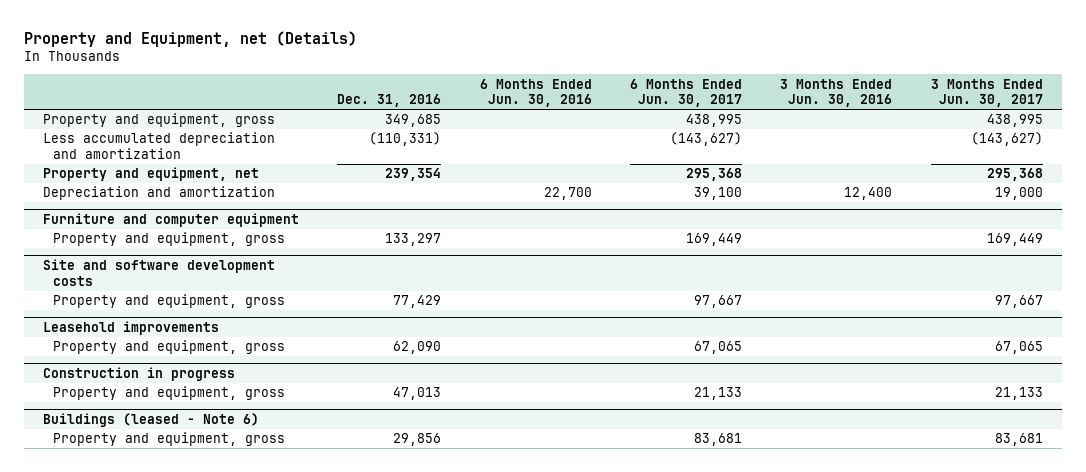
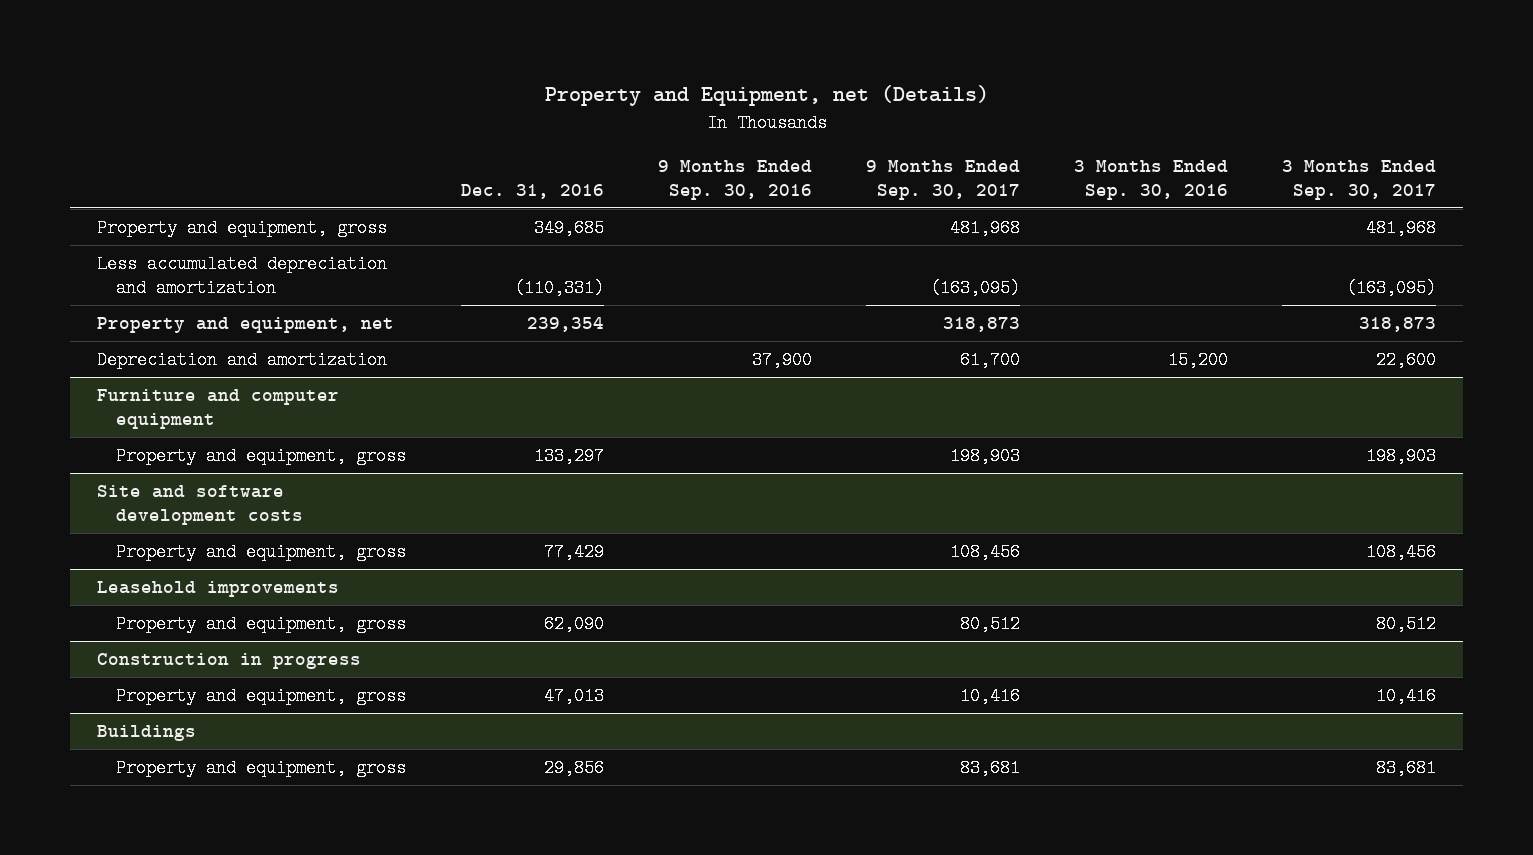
[479,78,592,108] 6 Months Ended Jun. 30, 2016 -> none
[629,78,742,108] 6 Months Ended Jun. 30, 2017 -> none
[780,78,893,108] 3 Months Ended Jun. 30, 2016 -> none
[930,78,1043,108] 3 Months Ended Jun. 30, 2017 -> none
none -> [657,160,812,200] 9 Months Ended Sep. 30, 2016
none -> [865,160,1020,200] 9 Months Ended Sep. 30, 2017
none -> [1074,160,1229,200] 3 Months Ended Sep. 30, 2016
none -> [1282,160,1437,200] 3 Months Ended Sep. 30, 2017
[43,413,260,428] Buildings (leased - Note 6) -> [96,725,196,742] Buildings

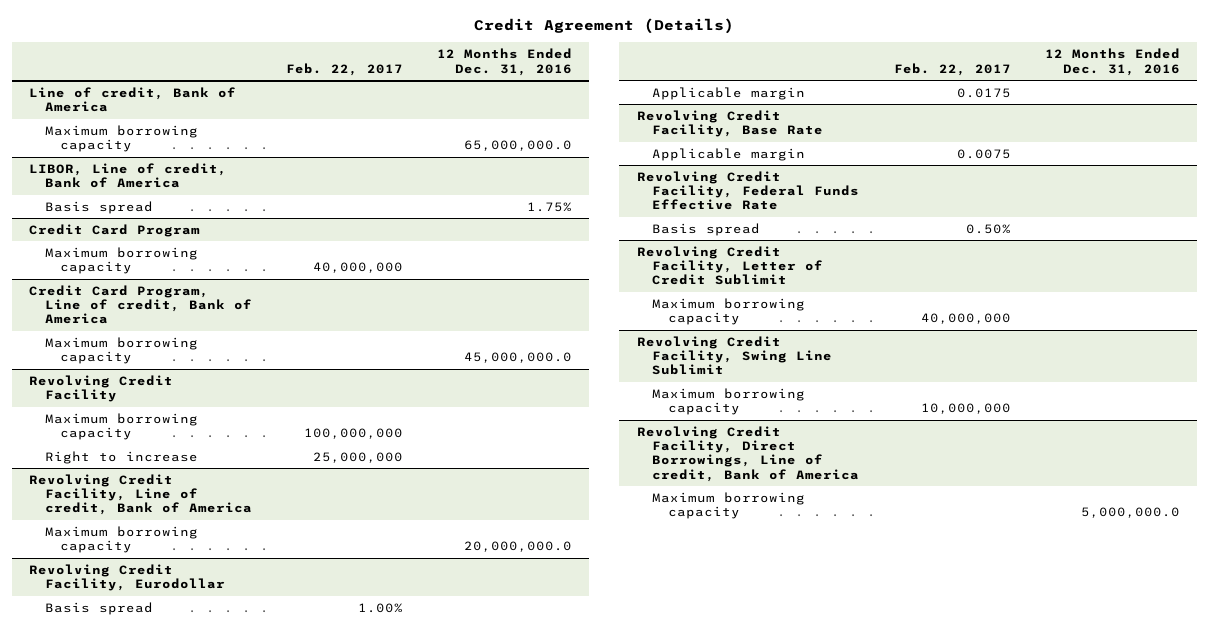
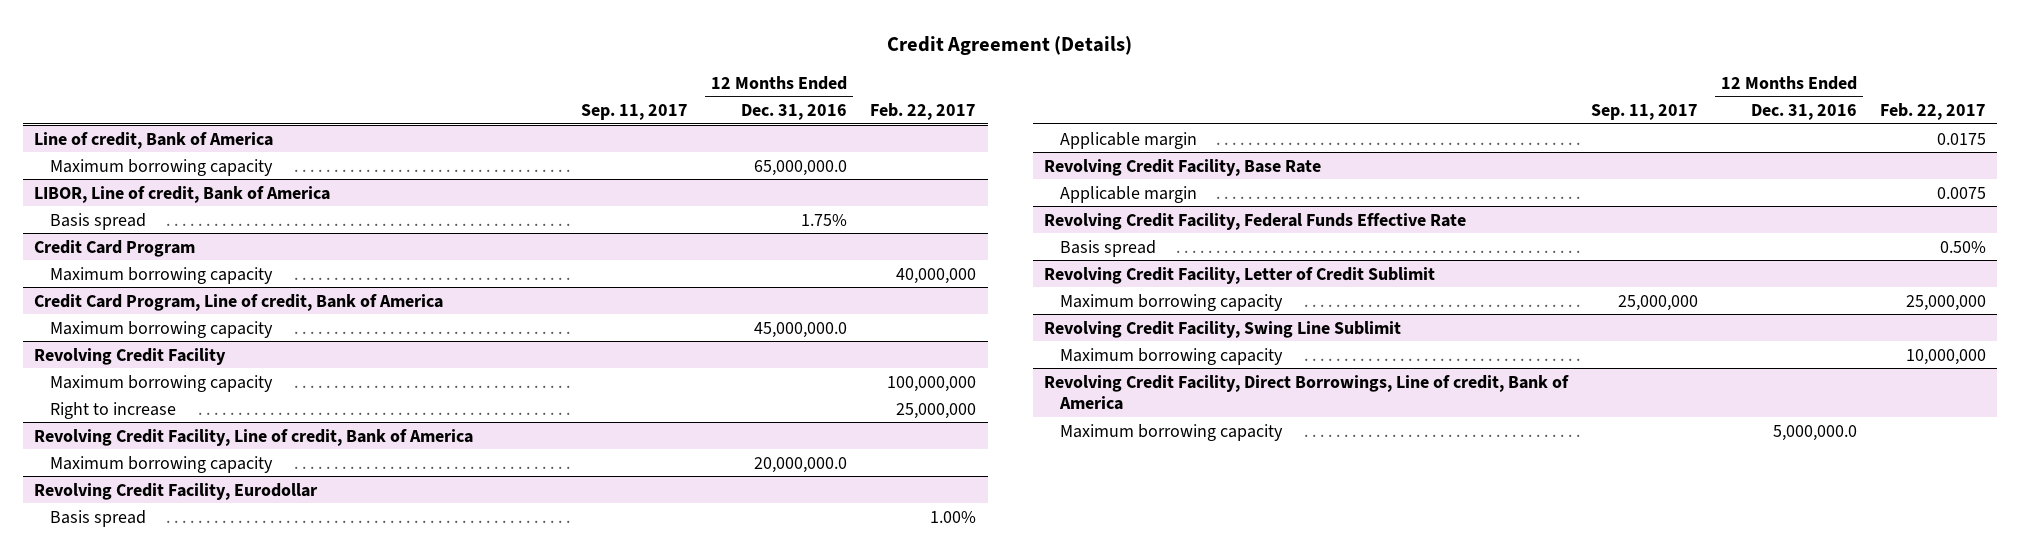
none -> [581,103,689,120] Sep. 11, 2017
[920,313,1011,325] 40,000,000 -> [1905,294,1986,311] 25,000,000

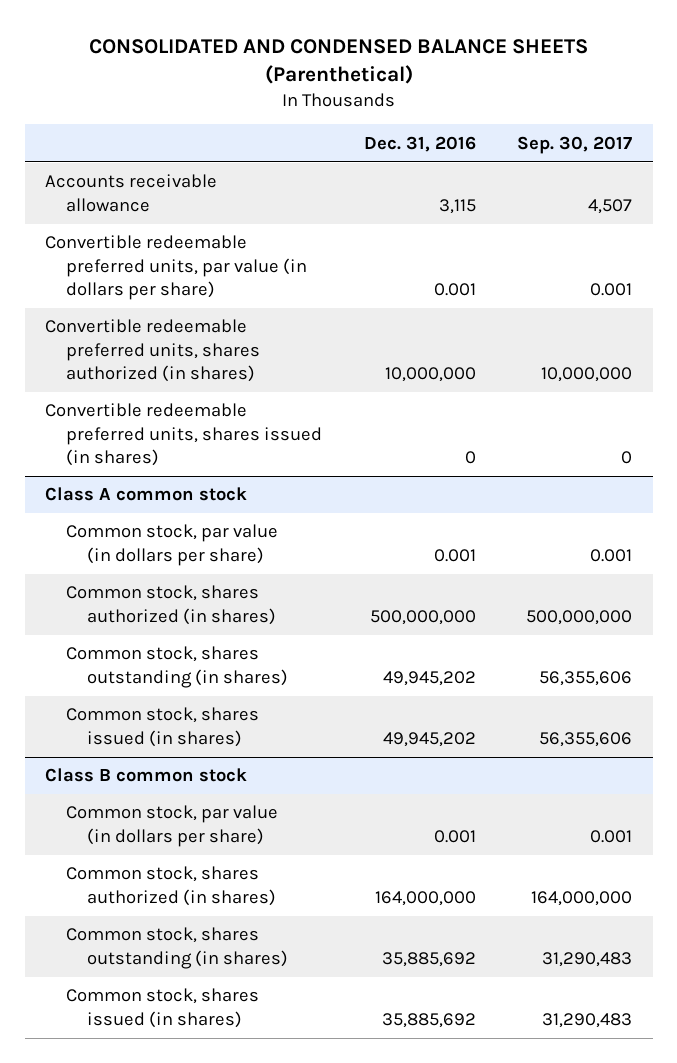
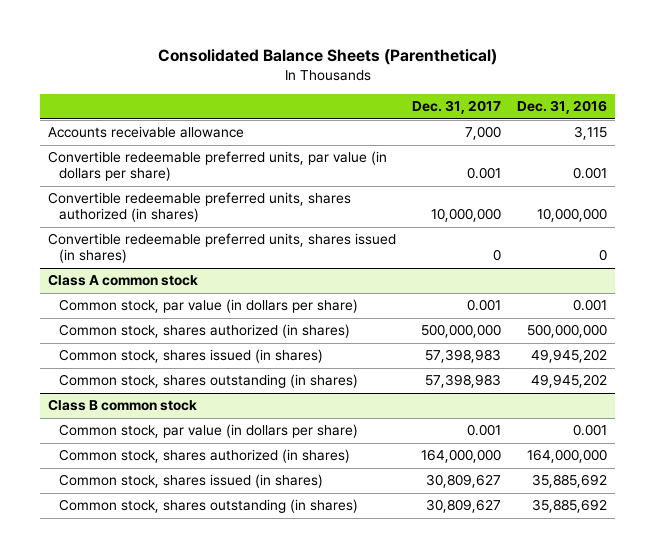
[88,38,588,85] CONSOLIDATED AND CONDENSED BALANCE SHEETS (Parenthetical) -> [157,49,497,66] Consolidated Balance Sheets (Parenthetical)
[517,135,633,154] Sep. 30, 2017 -> none
none -> [412,99,502,114] Dec. 31, 2017
[66,646,288,688] Common stock, shares outstanding (in shares) -> [59,374,359,389] Common stock, shares outstanding (in shares)
[66,927,288,969] Common stock, shares outstanding (in shares) -> [59,499,359,514] Common stock, shares outstanding (in shares)

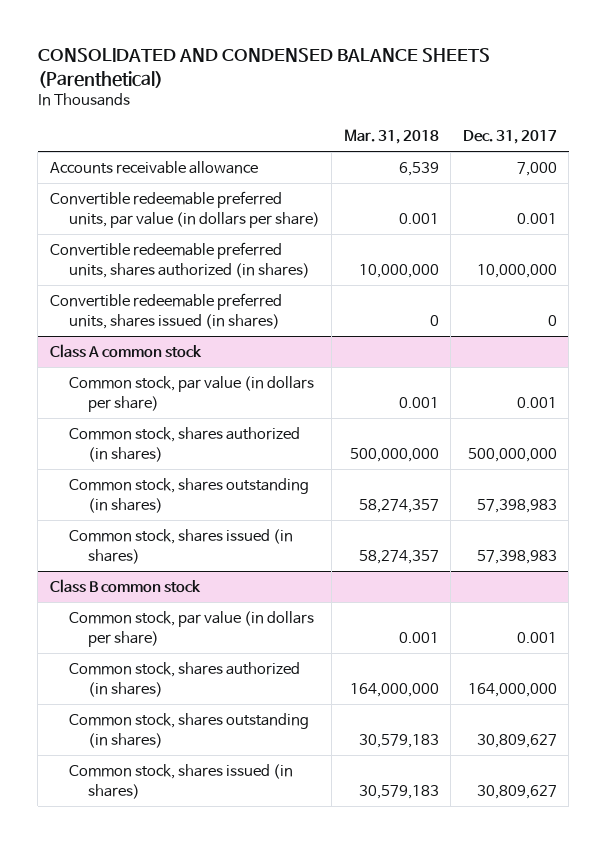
[157,49,497,66] Consolidated Balance Sheets (Parenthetical) -> [37,48,490,88] CONSOLIDATED AND CONDENSED BALANCE SHEETS (Parenthetical)
[517,99,608,114] Dec. 31, 2016 -> none
none -> [343,129,439,145] Mar. 31, 2018
[59,349,324,364] Common stock, shares issued (in shares) -> [68,529,293,564] Common stock, shares issued (in shares)
[59,474,324,489] Common stock, shares issued (in shares) -> [68,764,293,799] Common stock, shares issued (in shares)

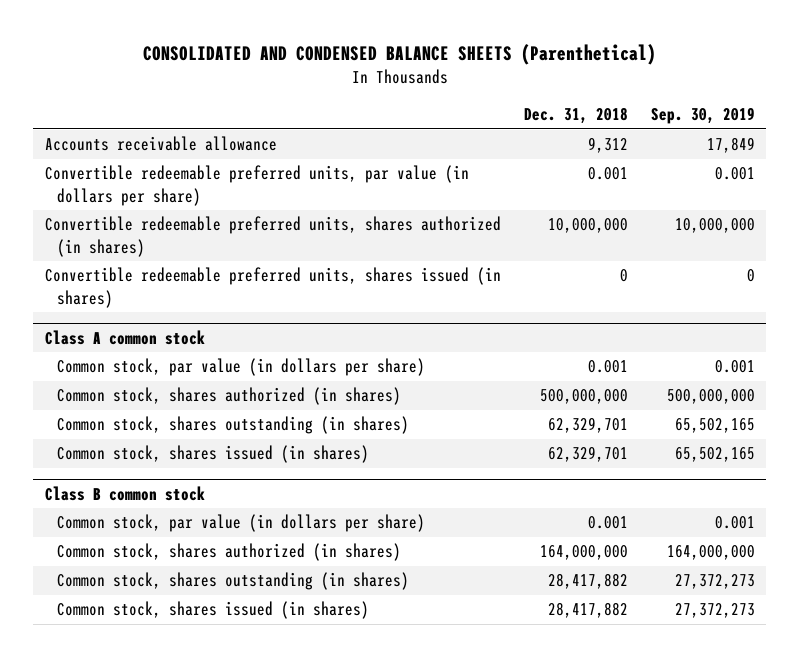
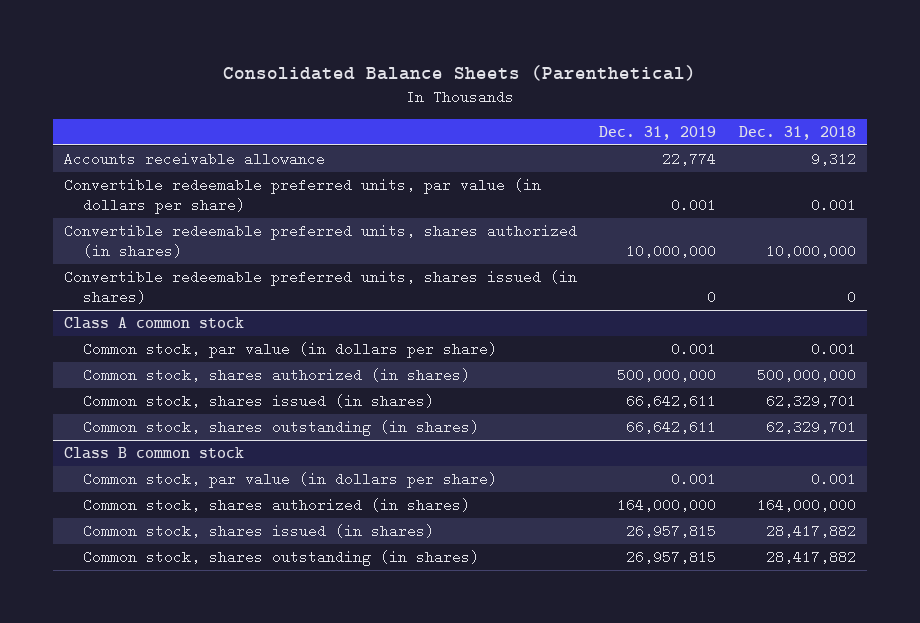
[142,43,656,65] CONSOLIDATED AND CONDENSED BALANCE SHEETS (Parenthetical) -> [222,65,696,82] Consolidated Balance Sheets (Parenthetical)
[650,107,755,125] Sep. 30, 2019 -> none
none -> [599,125,717,140] Dec. 31, 2019
[57,416,410,435] Common stock, shares outstanding (in shares) -> [83,420,480,437] Common stock, shares outstanding (in shares)
[57,572,410,591] Common stock, shares outstanding (in shares) -> [83,550,480,567] Common stock, shares outstanding (in shares)

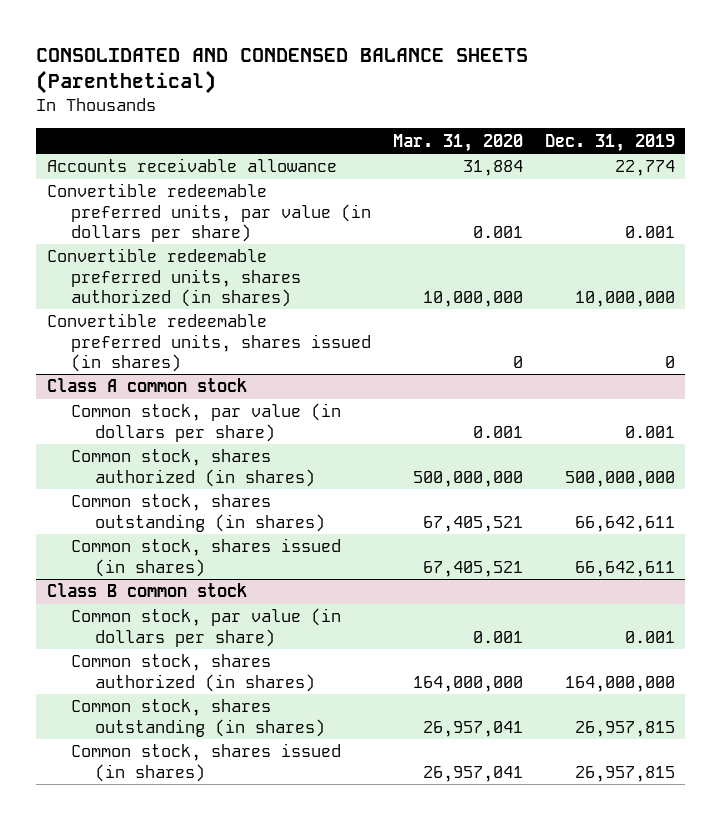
[222,65,696,82] Consolidated Balance Sheets (Parenthetical) -> [35,48,528,95] CONSOLIDATED AND CONDENSED BALANCE SHEETS (Parenthetical)
[738,125,856,140] Dec. 31, 2018 -> none
none -> [392,133,523,152] Mar. 31, 2020
[83,394,435,409] Common stock, shares issued (in shares) -> [70,538,341,577] Common stock, shares issued (in shares)
[83,524,435,539] Common stock, shares issued (in shares) -> [70,743,341,782] Common stock, shares issued (in shares)

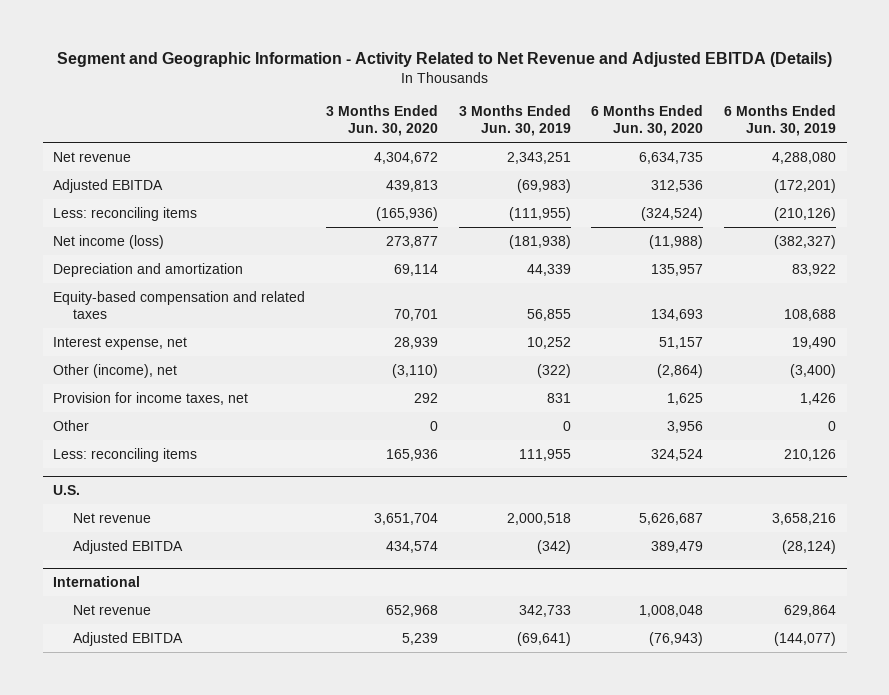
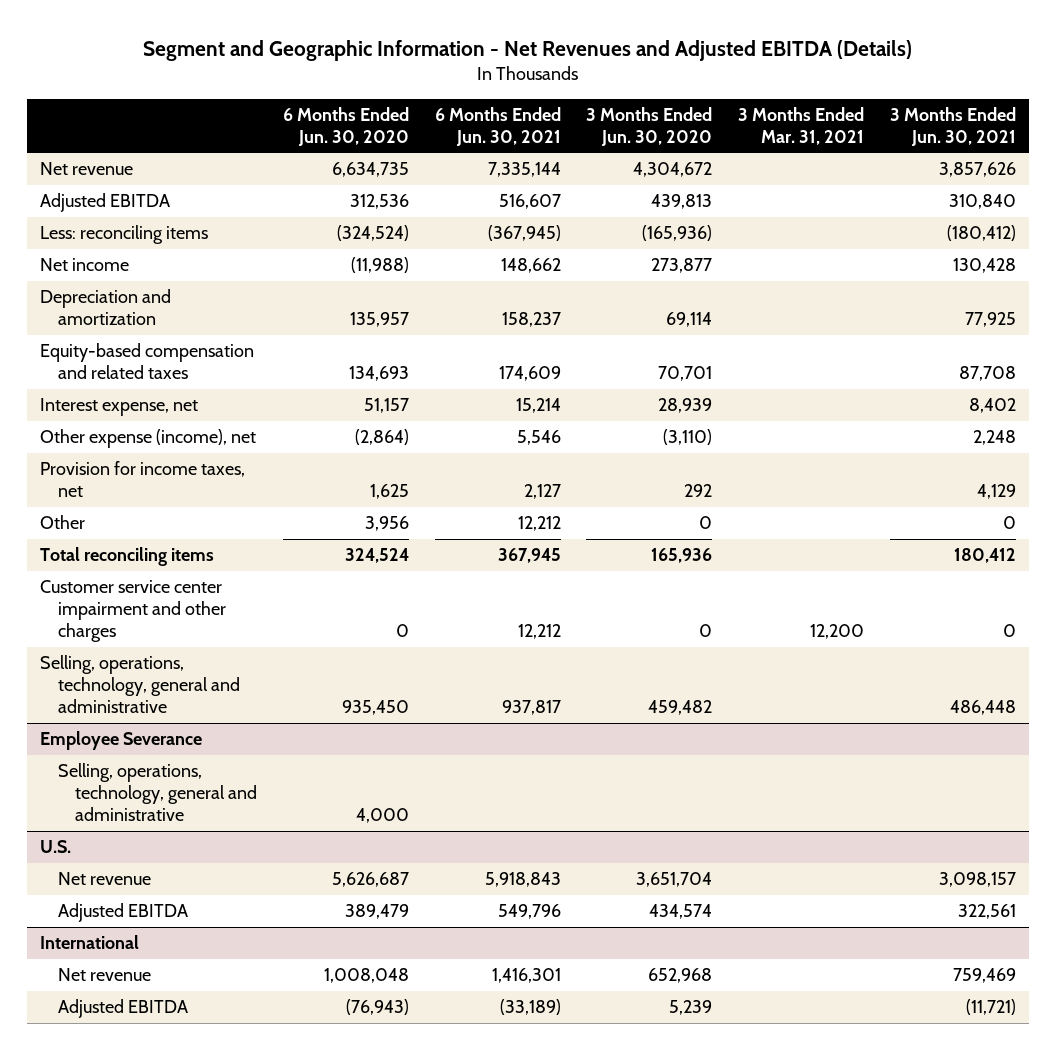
[56,52,832,68] Segment and Geographic Information - Activity Related to Net Revenue and Adjusted EBITDA (Details) -> [143,39,913,61] Segment and Geographic Information - Net Revenues and Adjusted EBITDA (Details)
[458,104,571,136] 3 Months Ended Jun. 30, 2019 -> none
[724,104,837,136] 6 Months Ended Jun. 30, 2019 -> none
none -> [434,106,561,146] 6 Months Ended Jun. 30, 2021
none -> [738,106,865,145] 3 Months Ended Mar. 31, 2021
none -> [889,106,1016,146] 3 Months Ended Jun. 30, 2021
[53,234,165,249] Net income (loss) -> [40,258,130,272] Net income
[53,363,178,378] Other (income), net -> [40,429,257,449] Other expense (income), net
[53,447,198,462] Less: reconciling items -> [40,547,215,567] Total reconciling items
none -> [40,580,226,643] Customer service center impairment and other charges
none -> [40,655,240,714] Selling, operations, technology, general and administrative
none -> [40,731,203,751] Employee Severance
none -> [57,763,258,822] Selling, operations, technology, general and administrative

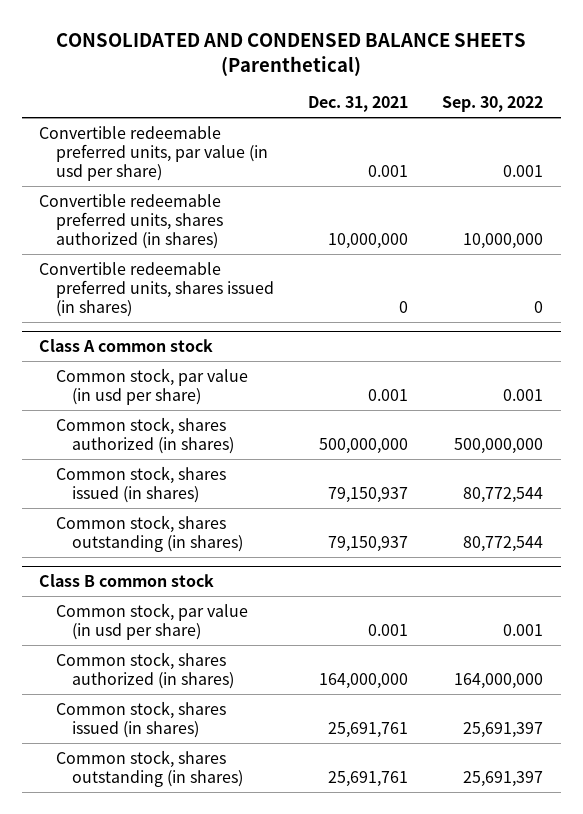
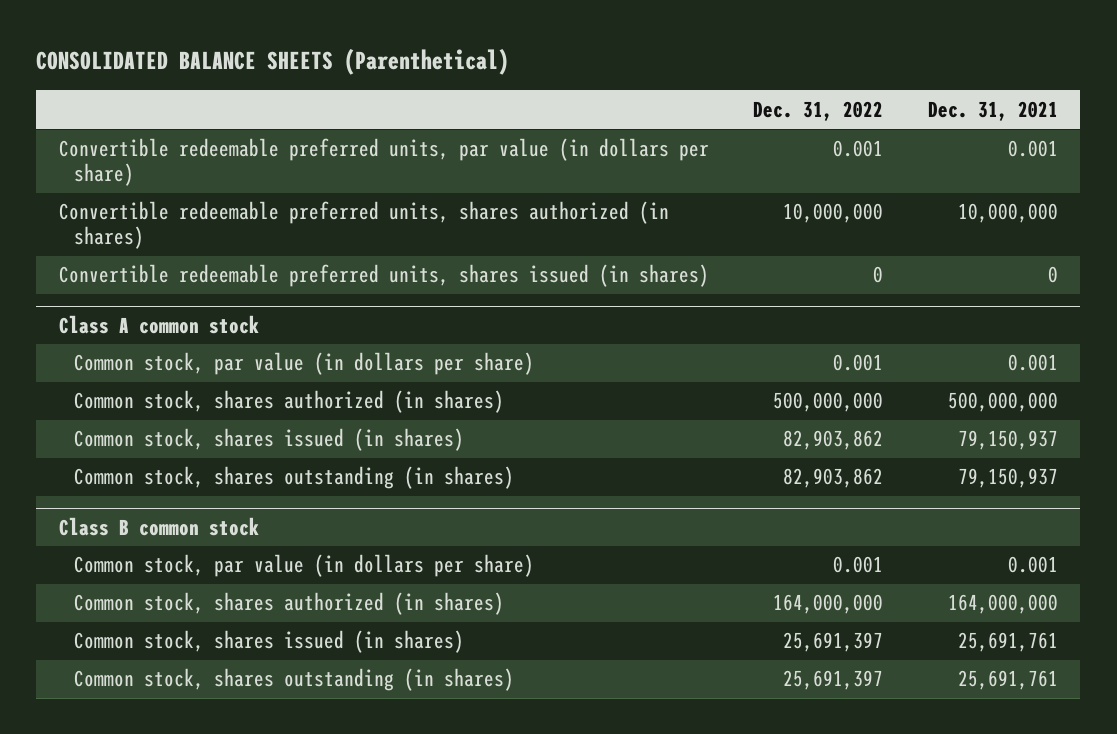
[56,33,527,76] CONSOLIDATED AND CONDENSED BALANCE SHEETS (Parenthetical) -> [36,48,510,76] CONSOLIDATED BALANCE SHEETS (Parenthetical)
[442,96,544,113] Sep. 30, 2022 -> none
none -> [753,100,884,121] Dec. 31, 2022
[39,125,268,182] Convertible redeemable preferred units, par value (in usd per share) -> [58,138,709,187] Convertible redeemable preferred units, par value (in dollars per share)
[55,367,248,405] Common stock, par value (in usd per share) -> [73,352,534,376] Common stock, par value (in dollars per share)
[55,602,248,640] Common stock, par value (in usd per share) -> [73,554,534,578] Common stock, par value (in dollars per share)

